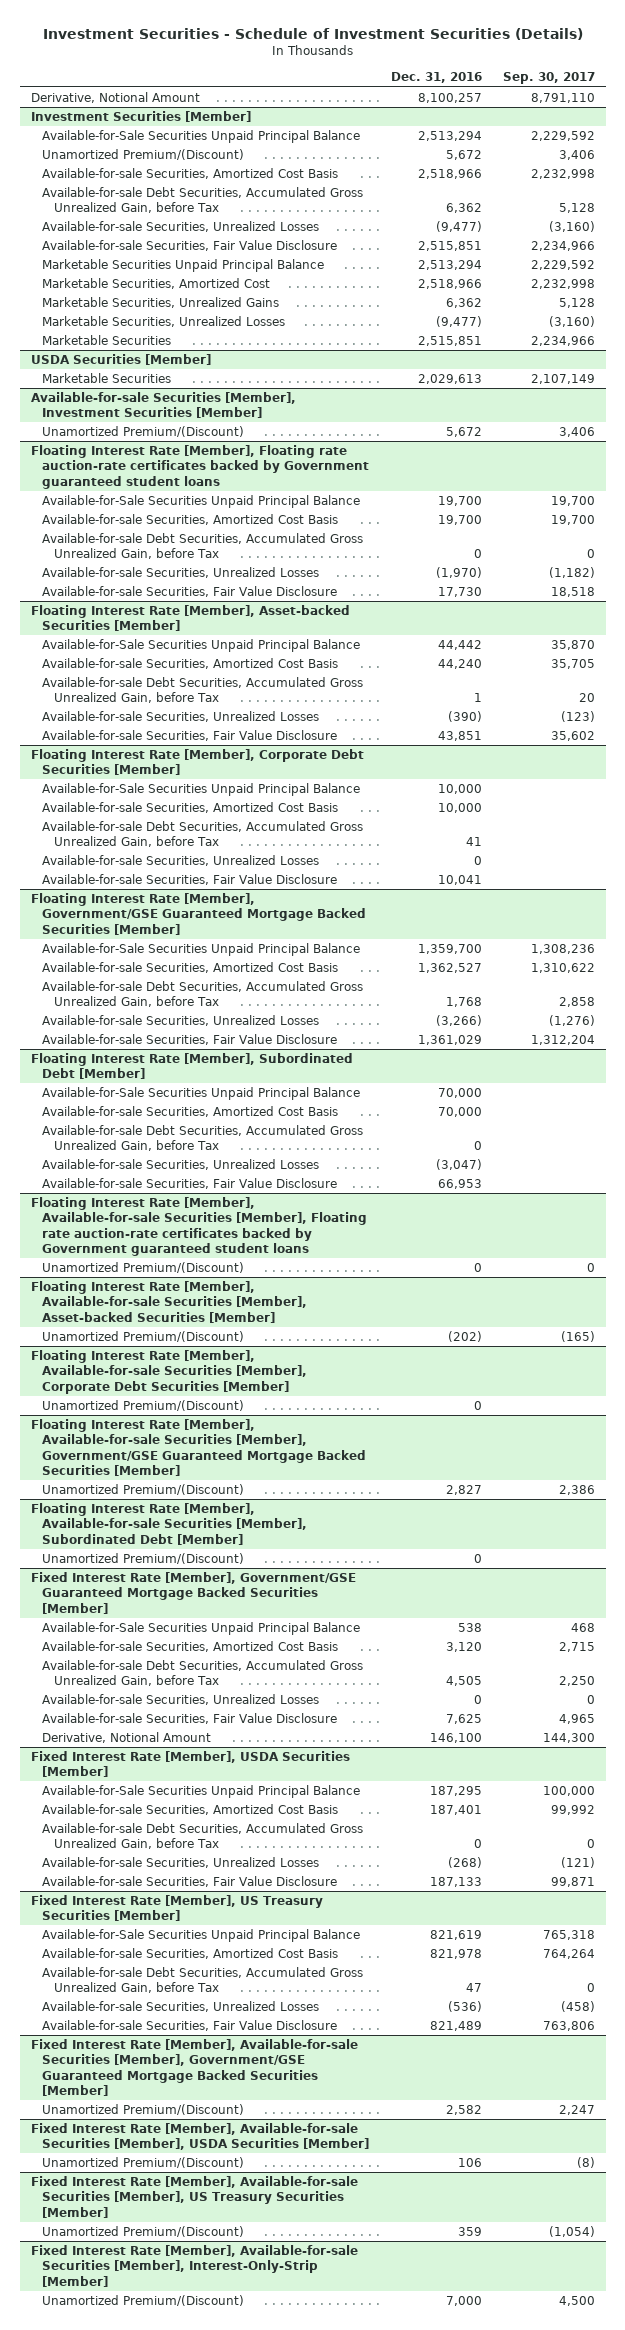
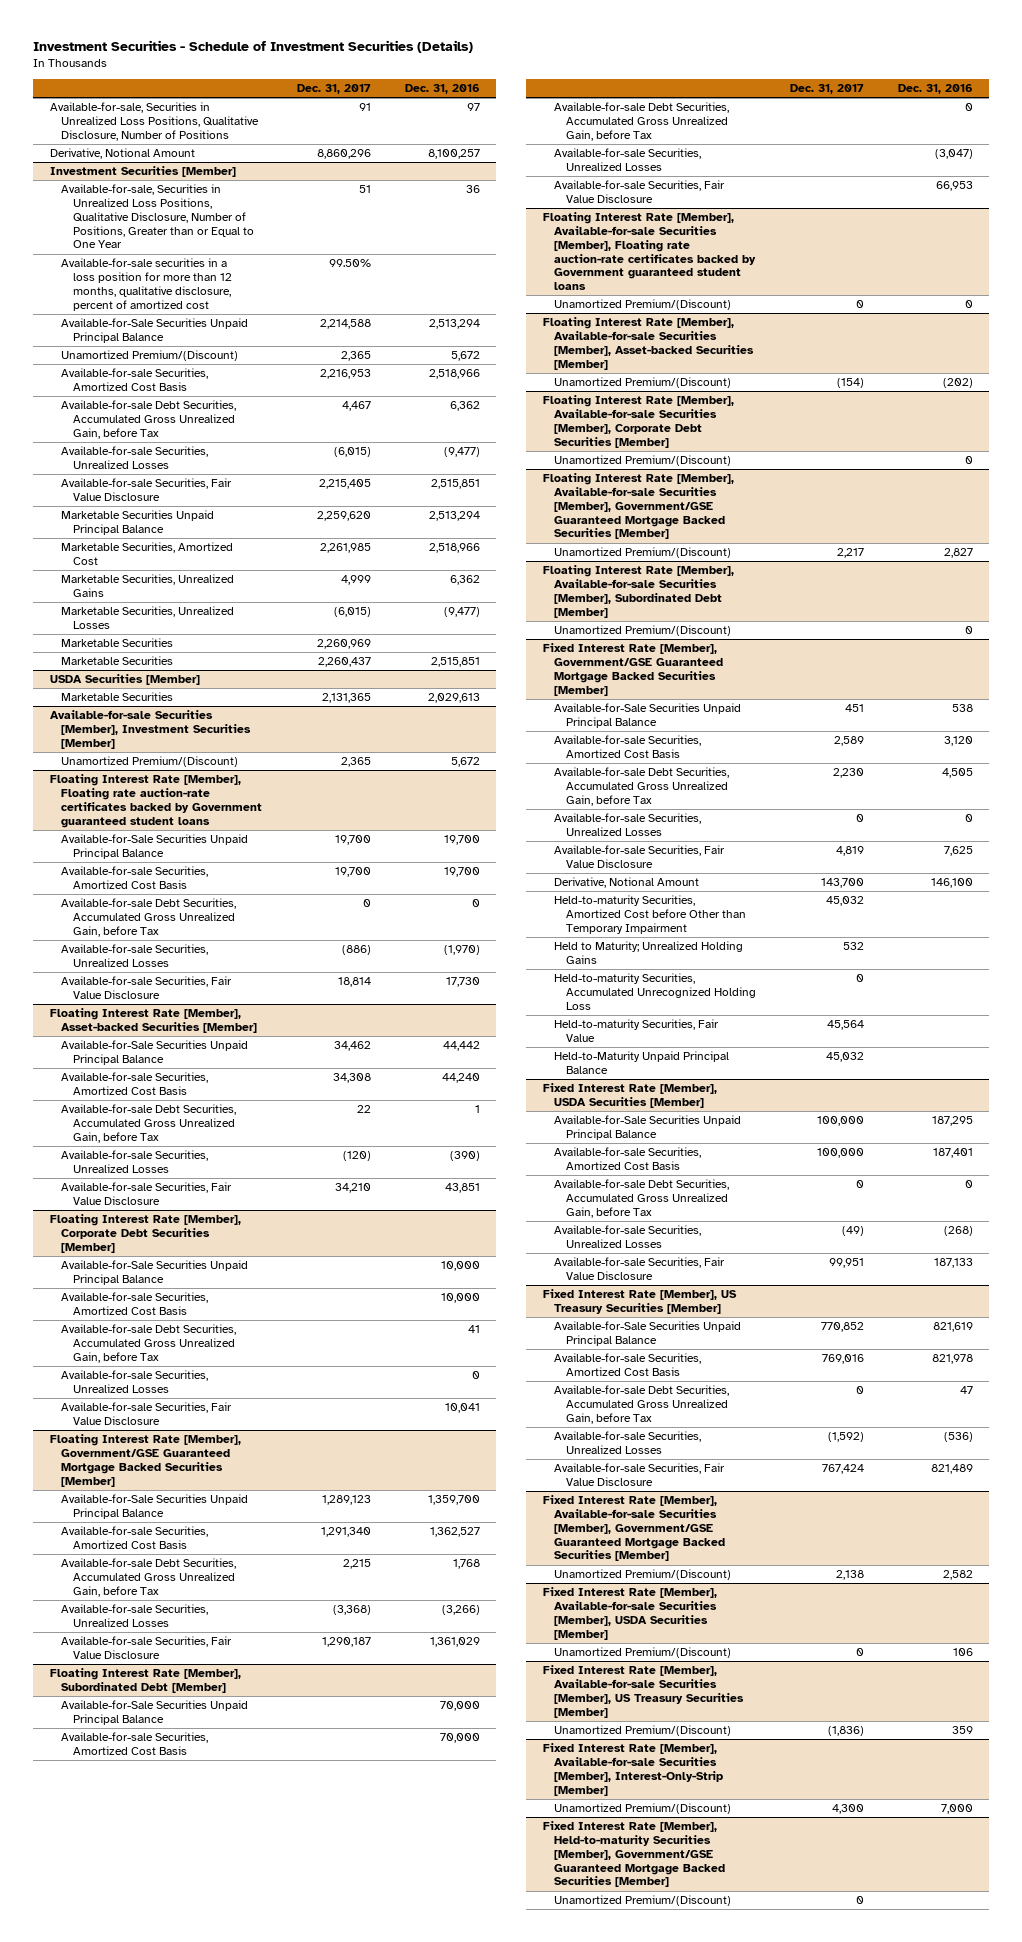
[502,72,595,85] Sep. 30, 2017 -> none
none -> [296,84,371,95] Dec. 31, 2017
none -> [49,102,260,141] Available-for-sale, Securities in Unrealized Loss Positions, Qualitative Disclosure, Number of Positions
none -> [61,184,255,249] Available-for-sale, Securities in Unrealized Loss Positions, Qualitative Disclosure, Number of Positions, Greater than or Equal to One Year
none -> [61,258,233,311] Available-for-sale securities in a loss position for more than 12 months, qualitative disclosure, percent of amortized cost
none -> [61,638,174,648] Marketable Securities
none -> [554,895,746,934] Held-to-maturity Securities, Amortized Cost before Other than Temporary Impairment
none -> [554,941,744,965] Held to Maturity; Unrealized Holding Gains
none -> [554,973,756,1010] Held-to-maturity Securities, Accumulated Unrecognized Holding Loss
none -> [554,1019,720,1043] Held-to-maturity Securities, Fair Value
none -> [554,1051,730,1075] Held-to-Maturity Unpaid Principal Balance
none -> [542,1821,726,1888] Fixed Interest Rate [Member], Held-to-maturity Securities [Member], Government/GSE Guaranteed Mortgage Backed Securities [Member]
none -> [554,1895,732,1907] Unamortized Premium/(Discount)

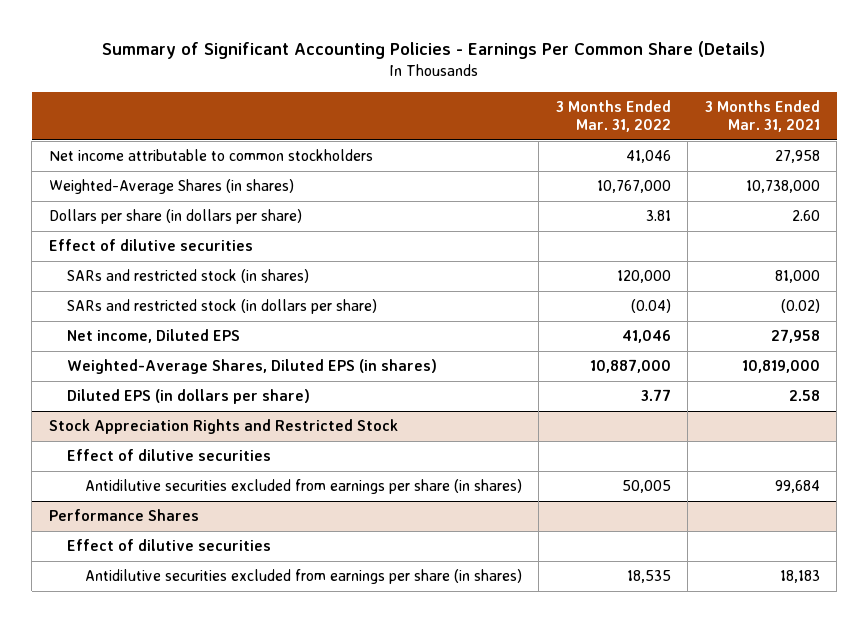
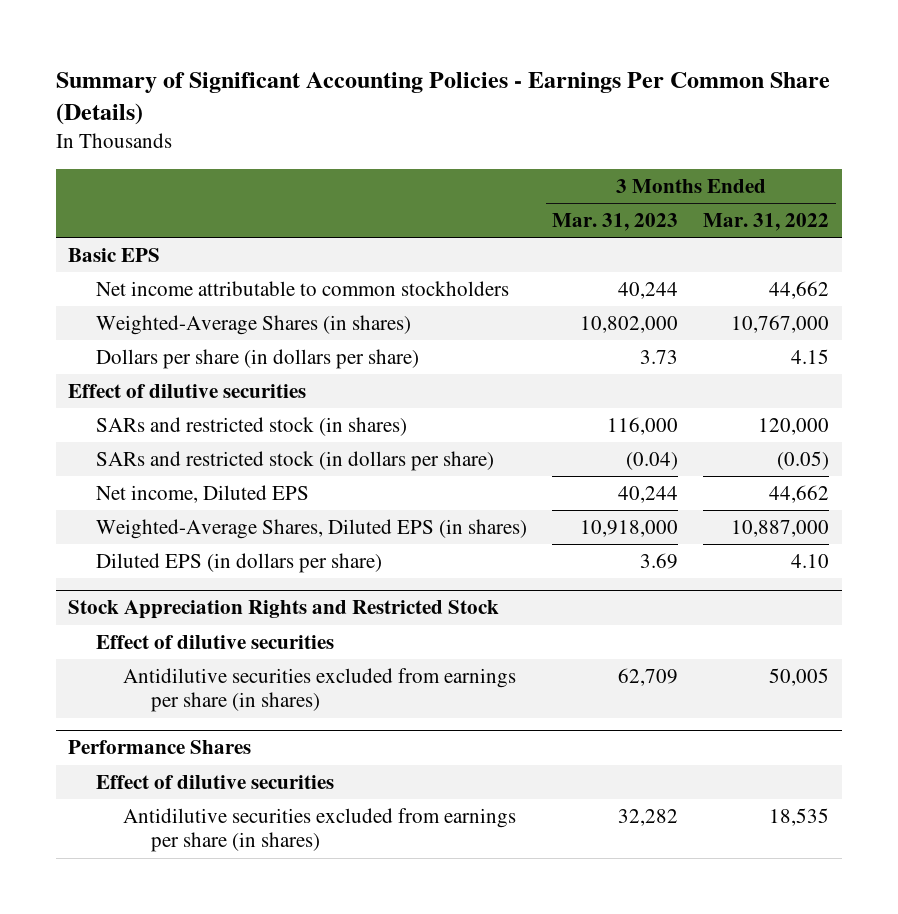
[704,99,820,133] 3 Months Ended Mar. 31, 2021 -> none
none -> [552,213,679,232] Mar. 31, 2023
none -> [68,248,161,263] Basic EPS
[625,150,671,164] 41,046 -> [769,281,830,300] 44,662
[645,210,671,222] 3.81 -> [791,349,830,365] 4.15
[630,299,671,314] (0.04) -> [777,451,830,471] (0.05)
[621,330,671,344] 41,046 -> [769,485,830,504] 44,662
[640,389,671,402] 3.77 -> [791,554,830,569] 4.10

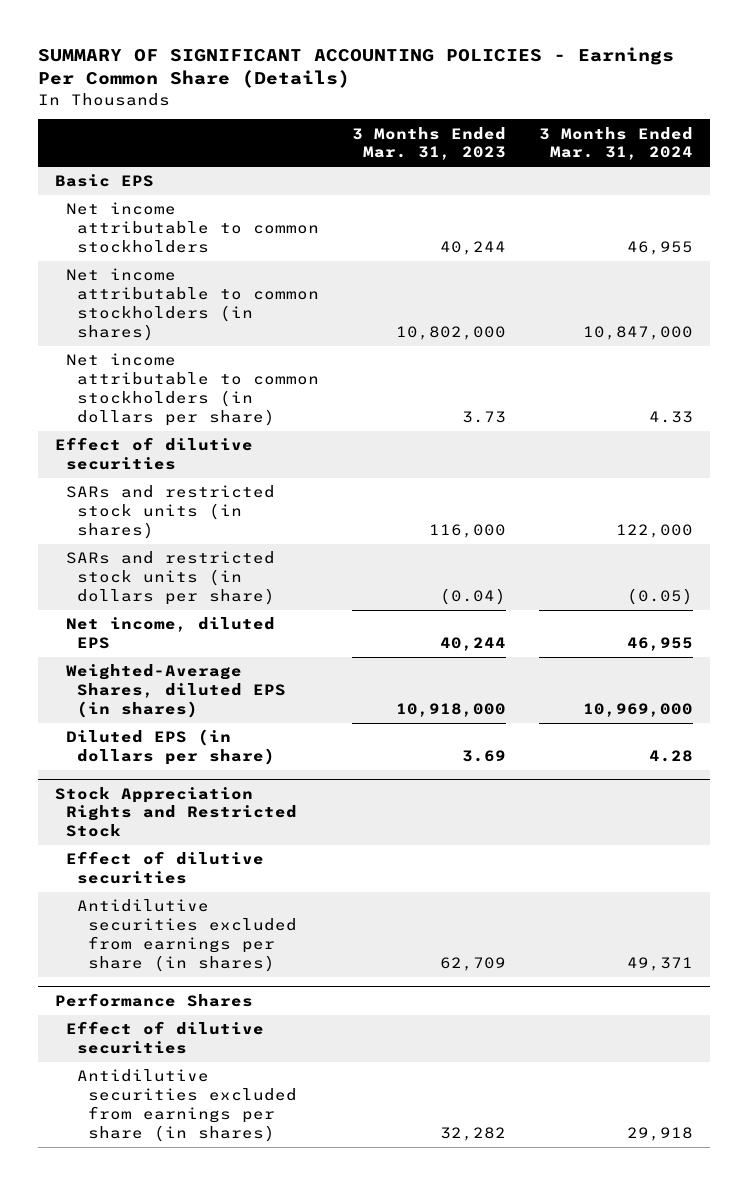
[55,71,830,126] Summary of Significant Accounting Policies - Earnings Per Common Share (Details) -> [38,47,675,89] SUMMARY OF SIGNIFICANT ACCOUNTING POLICIES - Earnings Per Common Share (Details)
[703,213,830,232] Mar. 31, 2022 -> none
none -> [539,126,694,161] 3 Months Ended Mar. 31, 2024
[95,315,411,336] Weighted-Average Shares (in shares) -> [65,268,320,341] Net income attributable to common stockholders (in shares)
[95,349,419,370] Dollars per share (in dollars per share) -> [65,353,320,426] Net income attributable to common stockholders (in dollars per share)
[95,417,407,437] SARs and restricted stock (in shares) -> [65,485,275,539] SARs and restricted stock units (in shares)
[95,451,494,472] SARs and restricted stock (in dollars per share) -> [65,551,276,605] SARs and restricted stock units (in dollars per share)
[95,485,309,504] Net income, Diluted EPS -> [65,617,275,650] Net income, diluted EPS
[95,519,527,540] Weighted-Average Shares, Diluted EPS (in shares) -> [65,664,287,718] Weighted-Average Shares, diluted EPS (in shares)

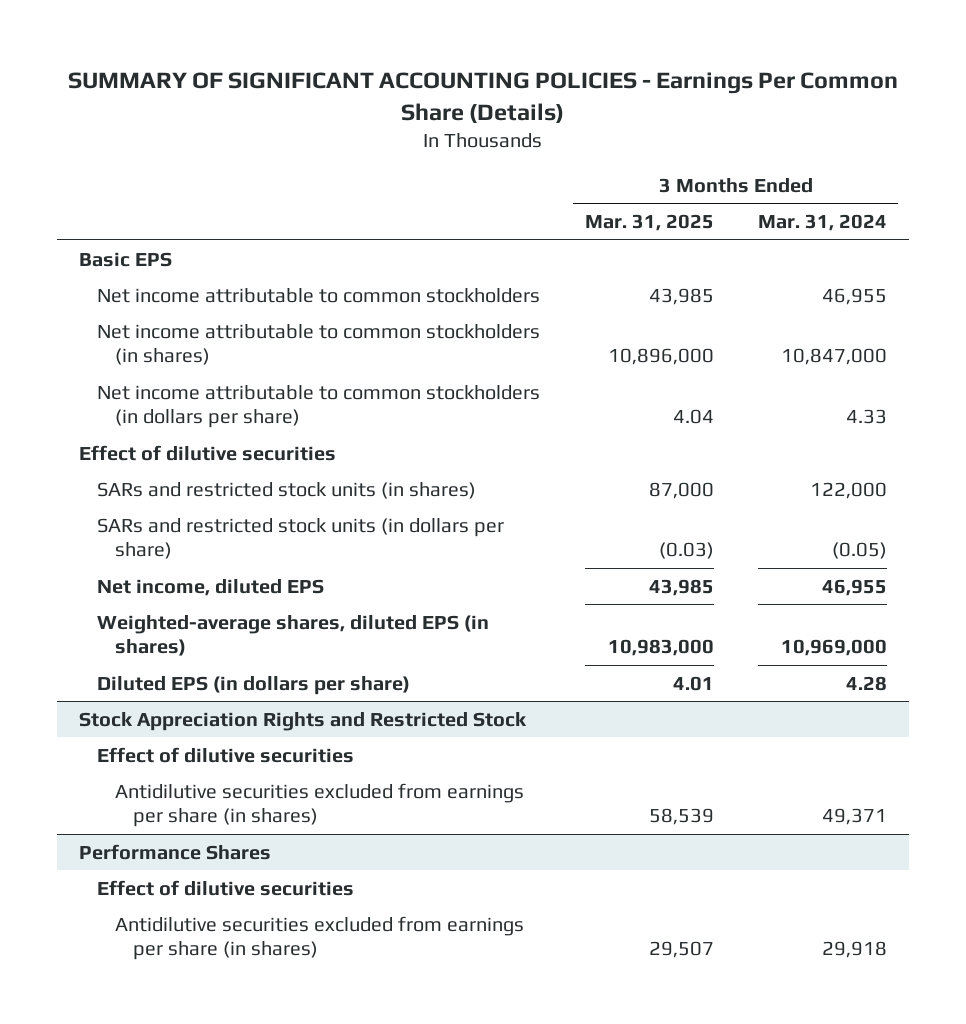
[352,126,507,161] 3 Months Ended Mar. 31, 2023 -> none
none -> [584,214,714,232] Mar. 31, 2025
[65,664,287,718] Weighted-Average Shares, diluted EPS (in shares) -> [97,614,490,657] Weighted-average shares, diluted EPS (in shares)

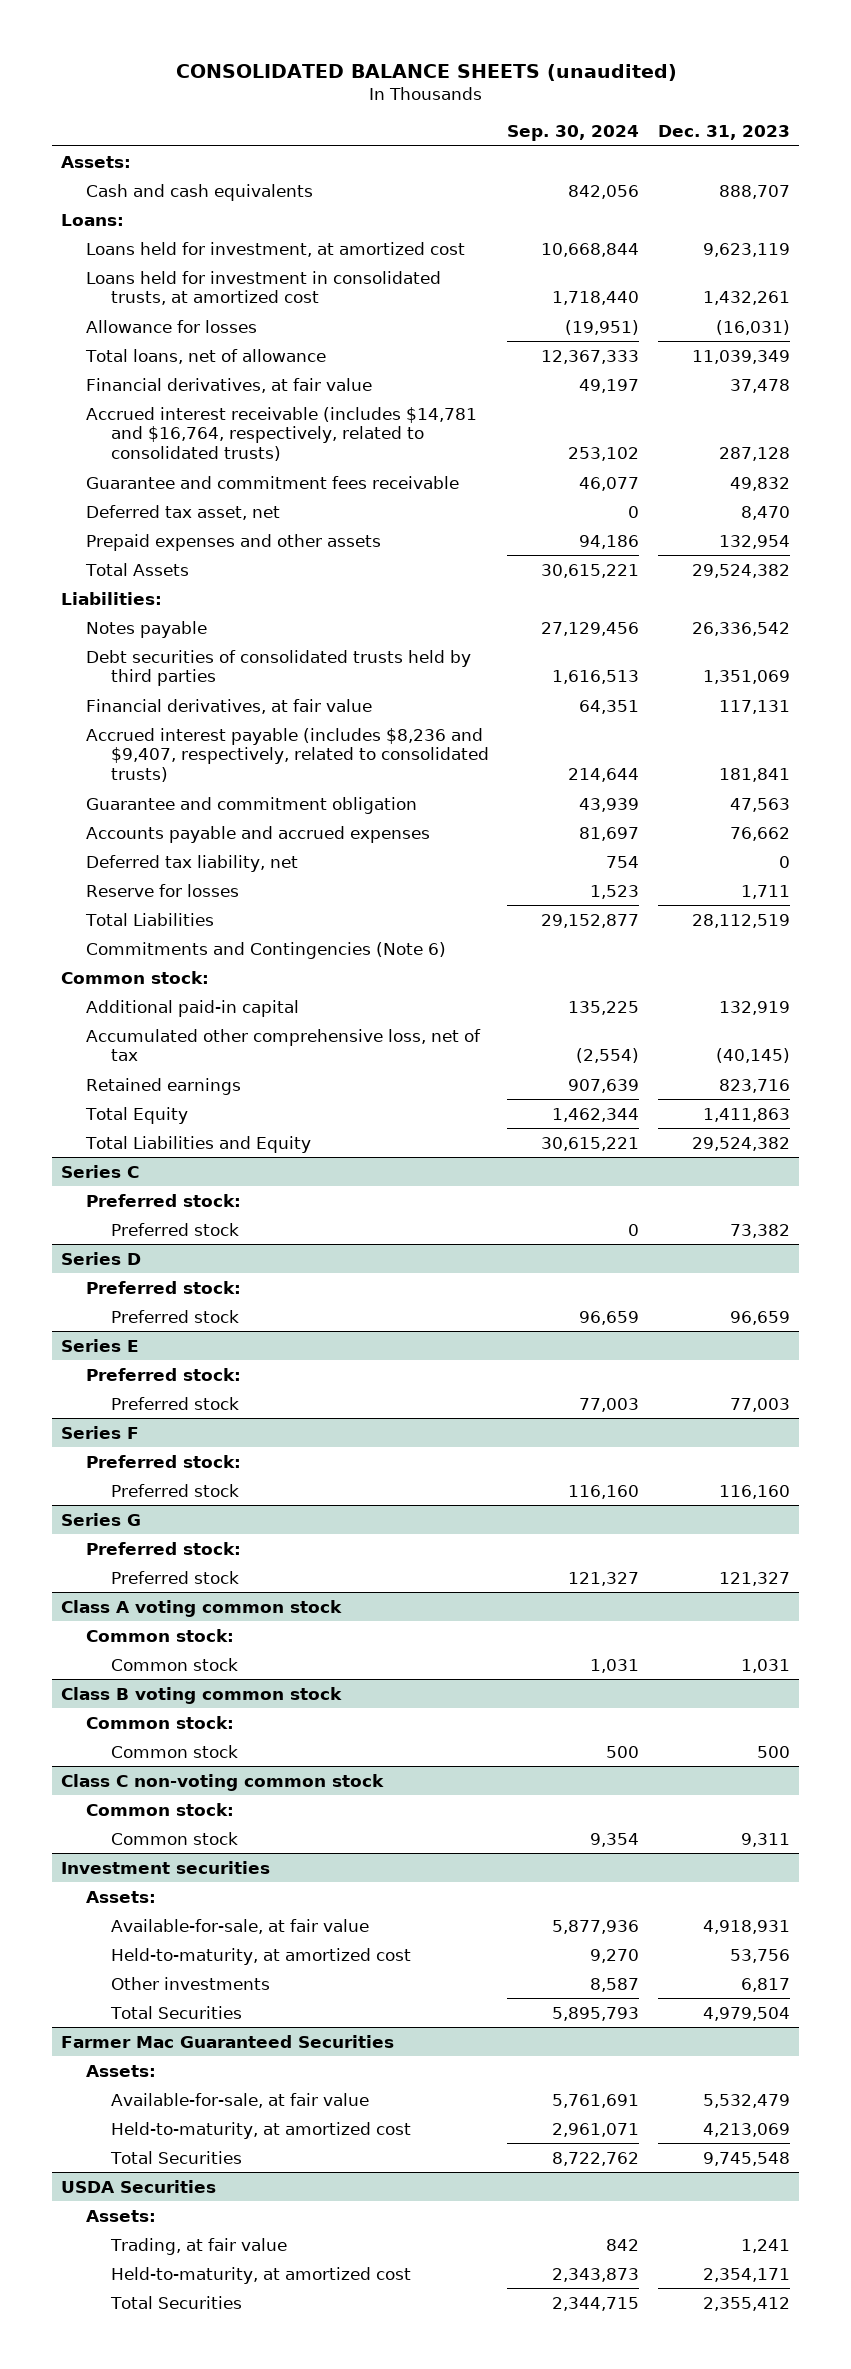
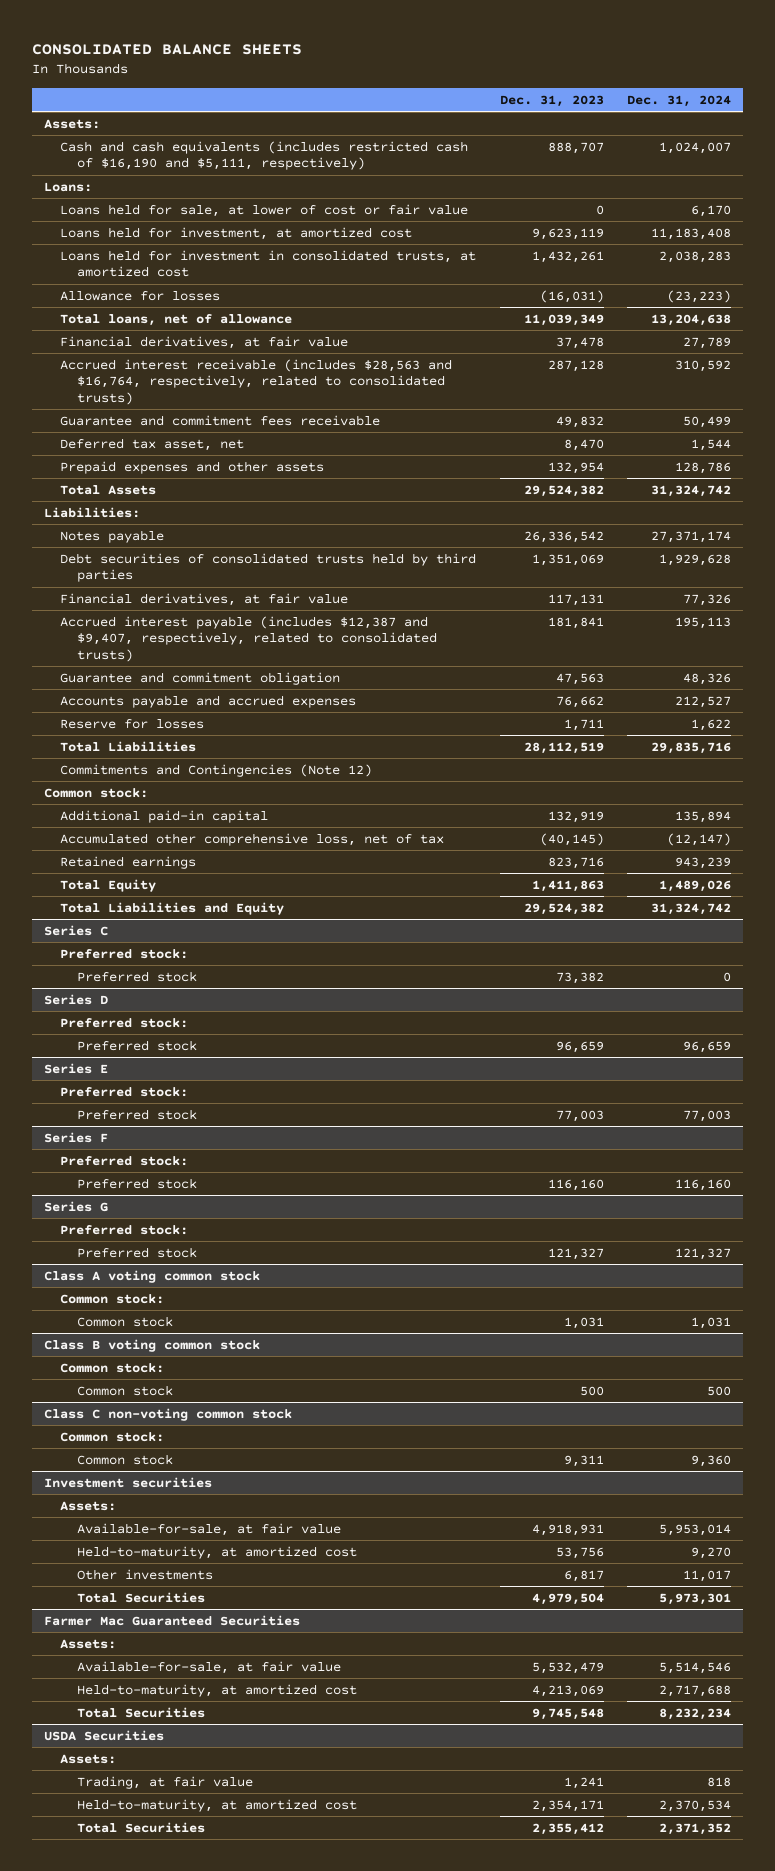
[175,63,677,81] CONSOLIDATED BALANCE SHEETS (unaudited) -> [32,44,303,56] CONSOLIDATED BALANCE SHEETS
[507,125,640,142] Sep. 30, 2024 -> none
none -> [627,94,732,107] Dec. 31, 2024
[86,183,314,201] Cash and cash equivalents -> [60,140,469,171] Cash and cash equivalents (includes restricted cash of $16,190 and $5,111, respectively)
none -> [60,203,469,217] Loans held for sale, at lower of cost or fair value
[86,406,478,462] Accrued interest receivable (includes $14,781 and $16,764, respectively, related to consolidated trusts) -> [60,358,453,405] Accrued interest receivable (includes $28,563 and $16,764, respectively, related to consolidated trusts)
[86,727,489,783] Accrued interest payable (includes $8,236 and $9,407, respectively, related to consolidated trusts) -> [60,615,437,662] Accrued interest payable (includes $12,387 and $9,407, respectively, related to consolidated trusts)
[86,854,299,872] Deferred tax liability, net -> none
[86,941,447,959] Commitments and Contingencies (Note 6) -> [60,763,373,777] Commitments and Contingencies (Note 12)

